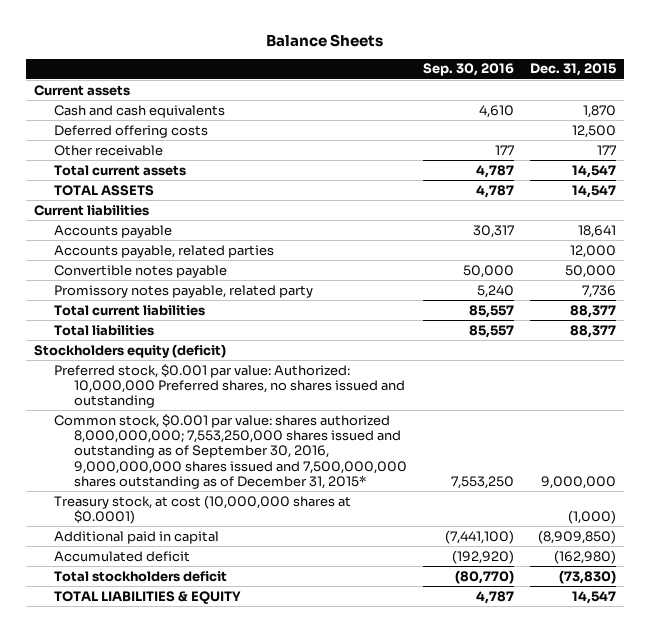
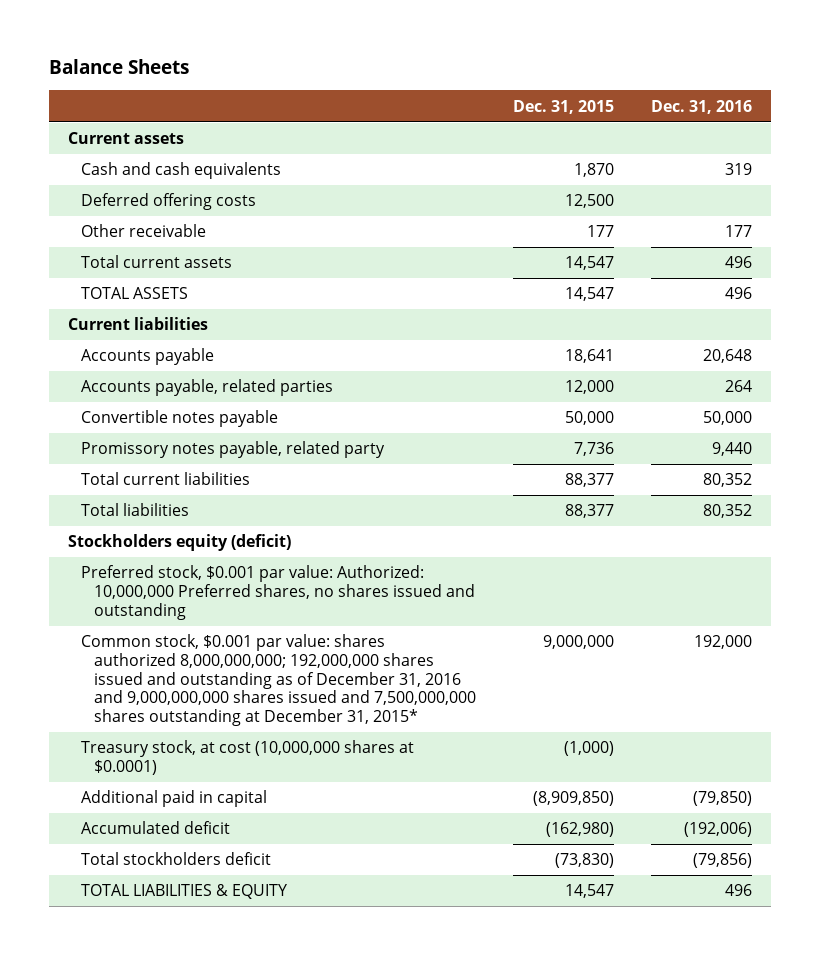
[423,63,515,77] Sep. 30, 2016 -> none
none -> [651,99,753,114] Dec. 31, 2016
[54,413,408,489] Common stock, $0.001 par value: shares authorized 8,000,000,000; 7,553,250,000 shares issued and outstanding as of September 30, 2016, 9,000,000,000 shares issued and 7,500,000,000 shares outstanding as of December 31, 2015* -> [80,634,477,727] Common stock, $0.001 par value: shares authorized 8,000,000,000; 192,000,000 shares issued and outstanding as of December 31, 2016 and 9,000,000,000 shares issued and 7,500,000,000 shares outstanding at December 31, 2015*

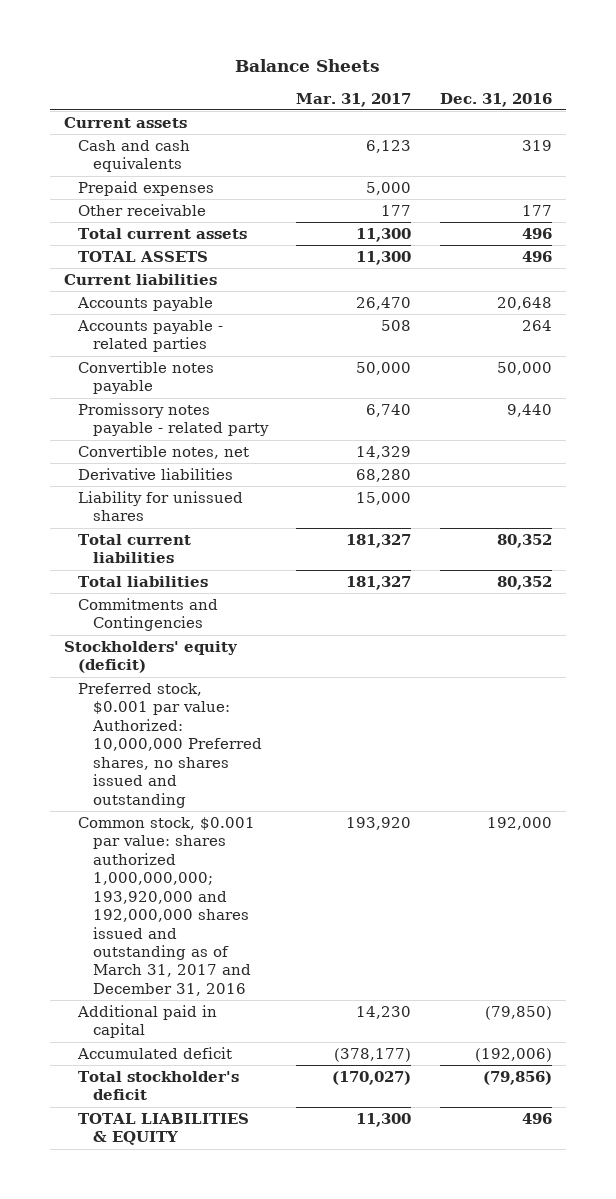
[513,99,615,114] Dec. 31, 2015 -> none
none -> [296,92,412,107] Mar. 31, 2017
[80,193,256,211] Deferred offering costs -> none
none -> [78,180,215,196] Prepaid expenses
[80,379,333,397] Accounts payable, related parties -> [77,319,224,353] Accounts payable - related parties
[80,441,385,459] Promissory notes payable, related party -> [78,402,269,437] Promissory notes payable - related party
none -> [78,444,250,459] Convertible notes, net
none -> [78,467,234,480] Derivative liabilities
none -> [78,490,244,522] Liability for unissued shares
none -> [78,597,219,632] Commitments and Contingencies
[67,534,291,552] Stockholders equity (deficit) -> [64,640,239,674] Stockholders' equity (deficit)
[80,740,414,776] Treasury stock, at cost (10,000,000 shares at $0.0001) -> none
[80,634,477,727] Common stock, $0.001 par value: shares authorized 8,000,000,000; 192,000,000 shares issued and outstanding as of December 31, 2016 and 9,000,000,000 shares issued and 7,500,000,000 shares outstanding at December 31, 2015* -> [78,816,256,996] Common stock, $0.001 par value: shares authorized 1,000,000,000; 193,920,000 and 192,000,000 shares issued and outstanding as of March 31, 2017 and December 31, 2016
[80,852,271,866] Total stockholders deficit -> [78,1070,240,1101] Total stockholder's deficit

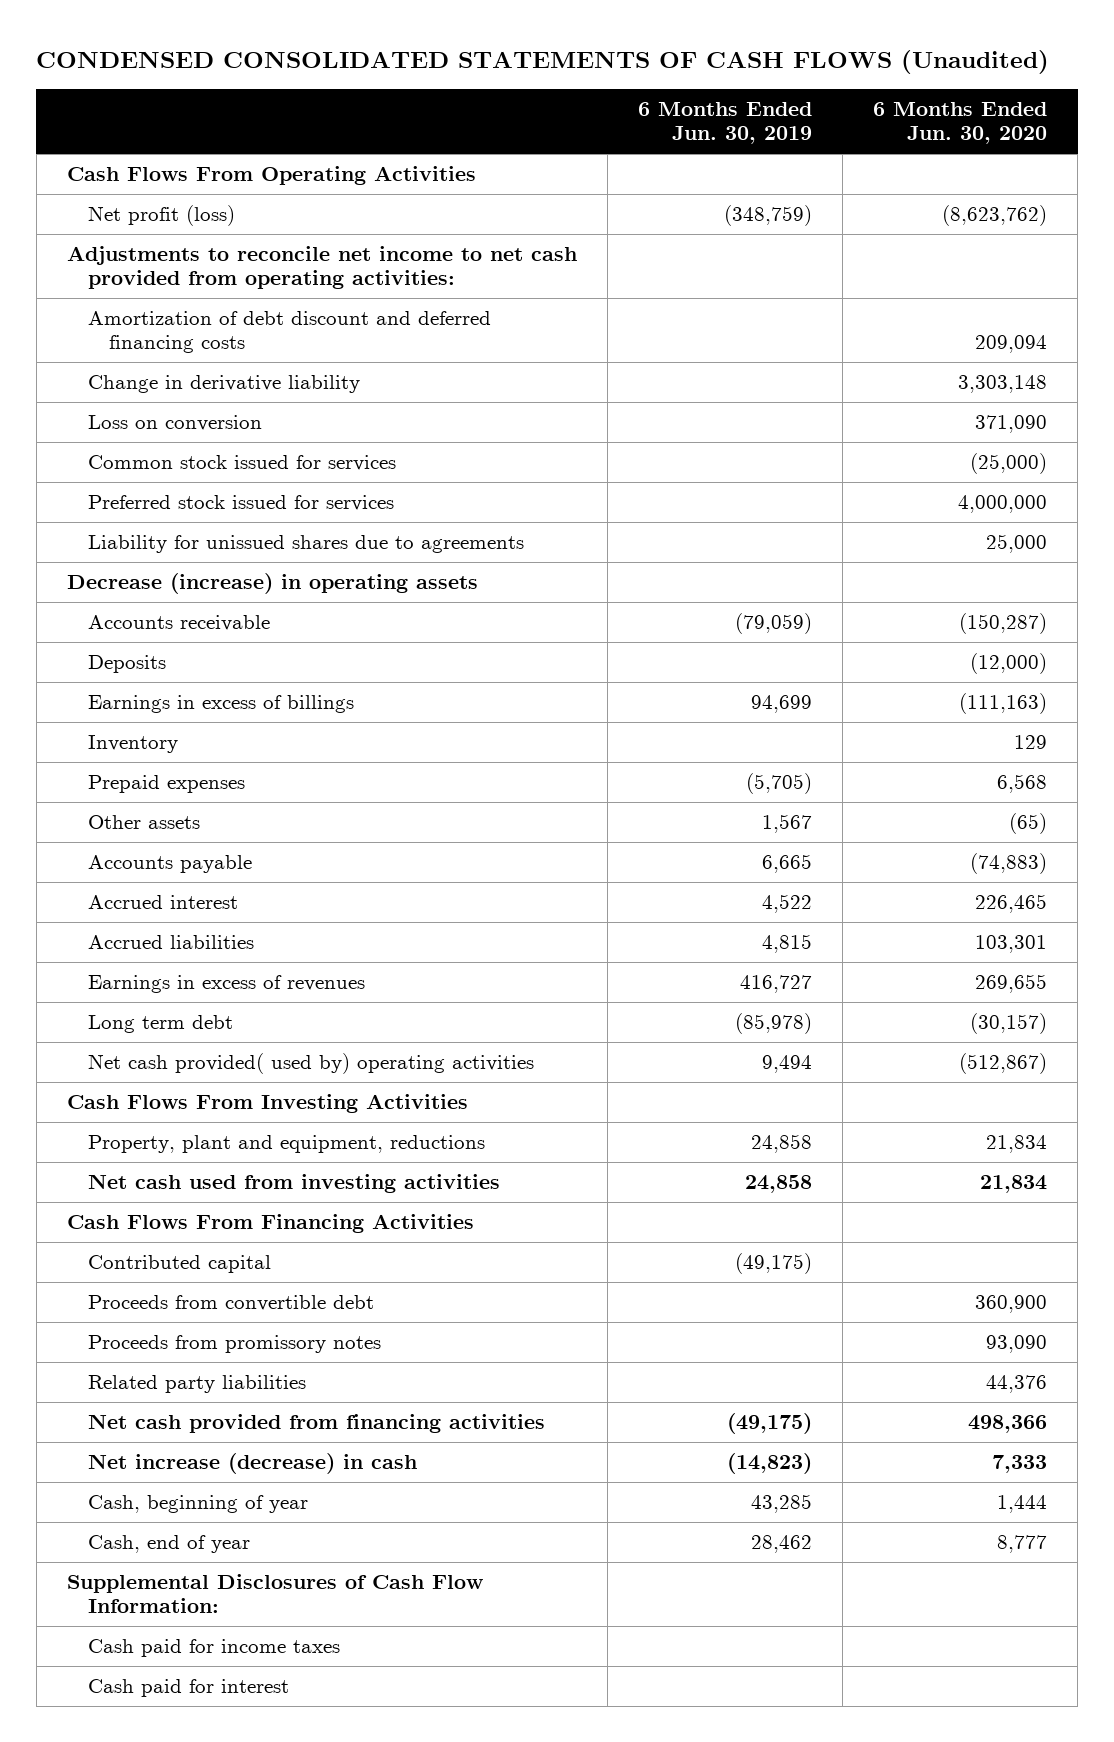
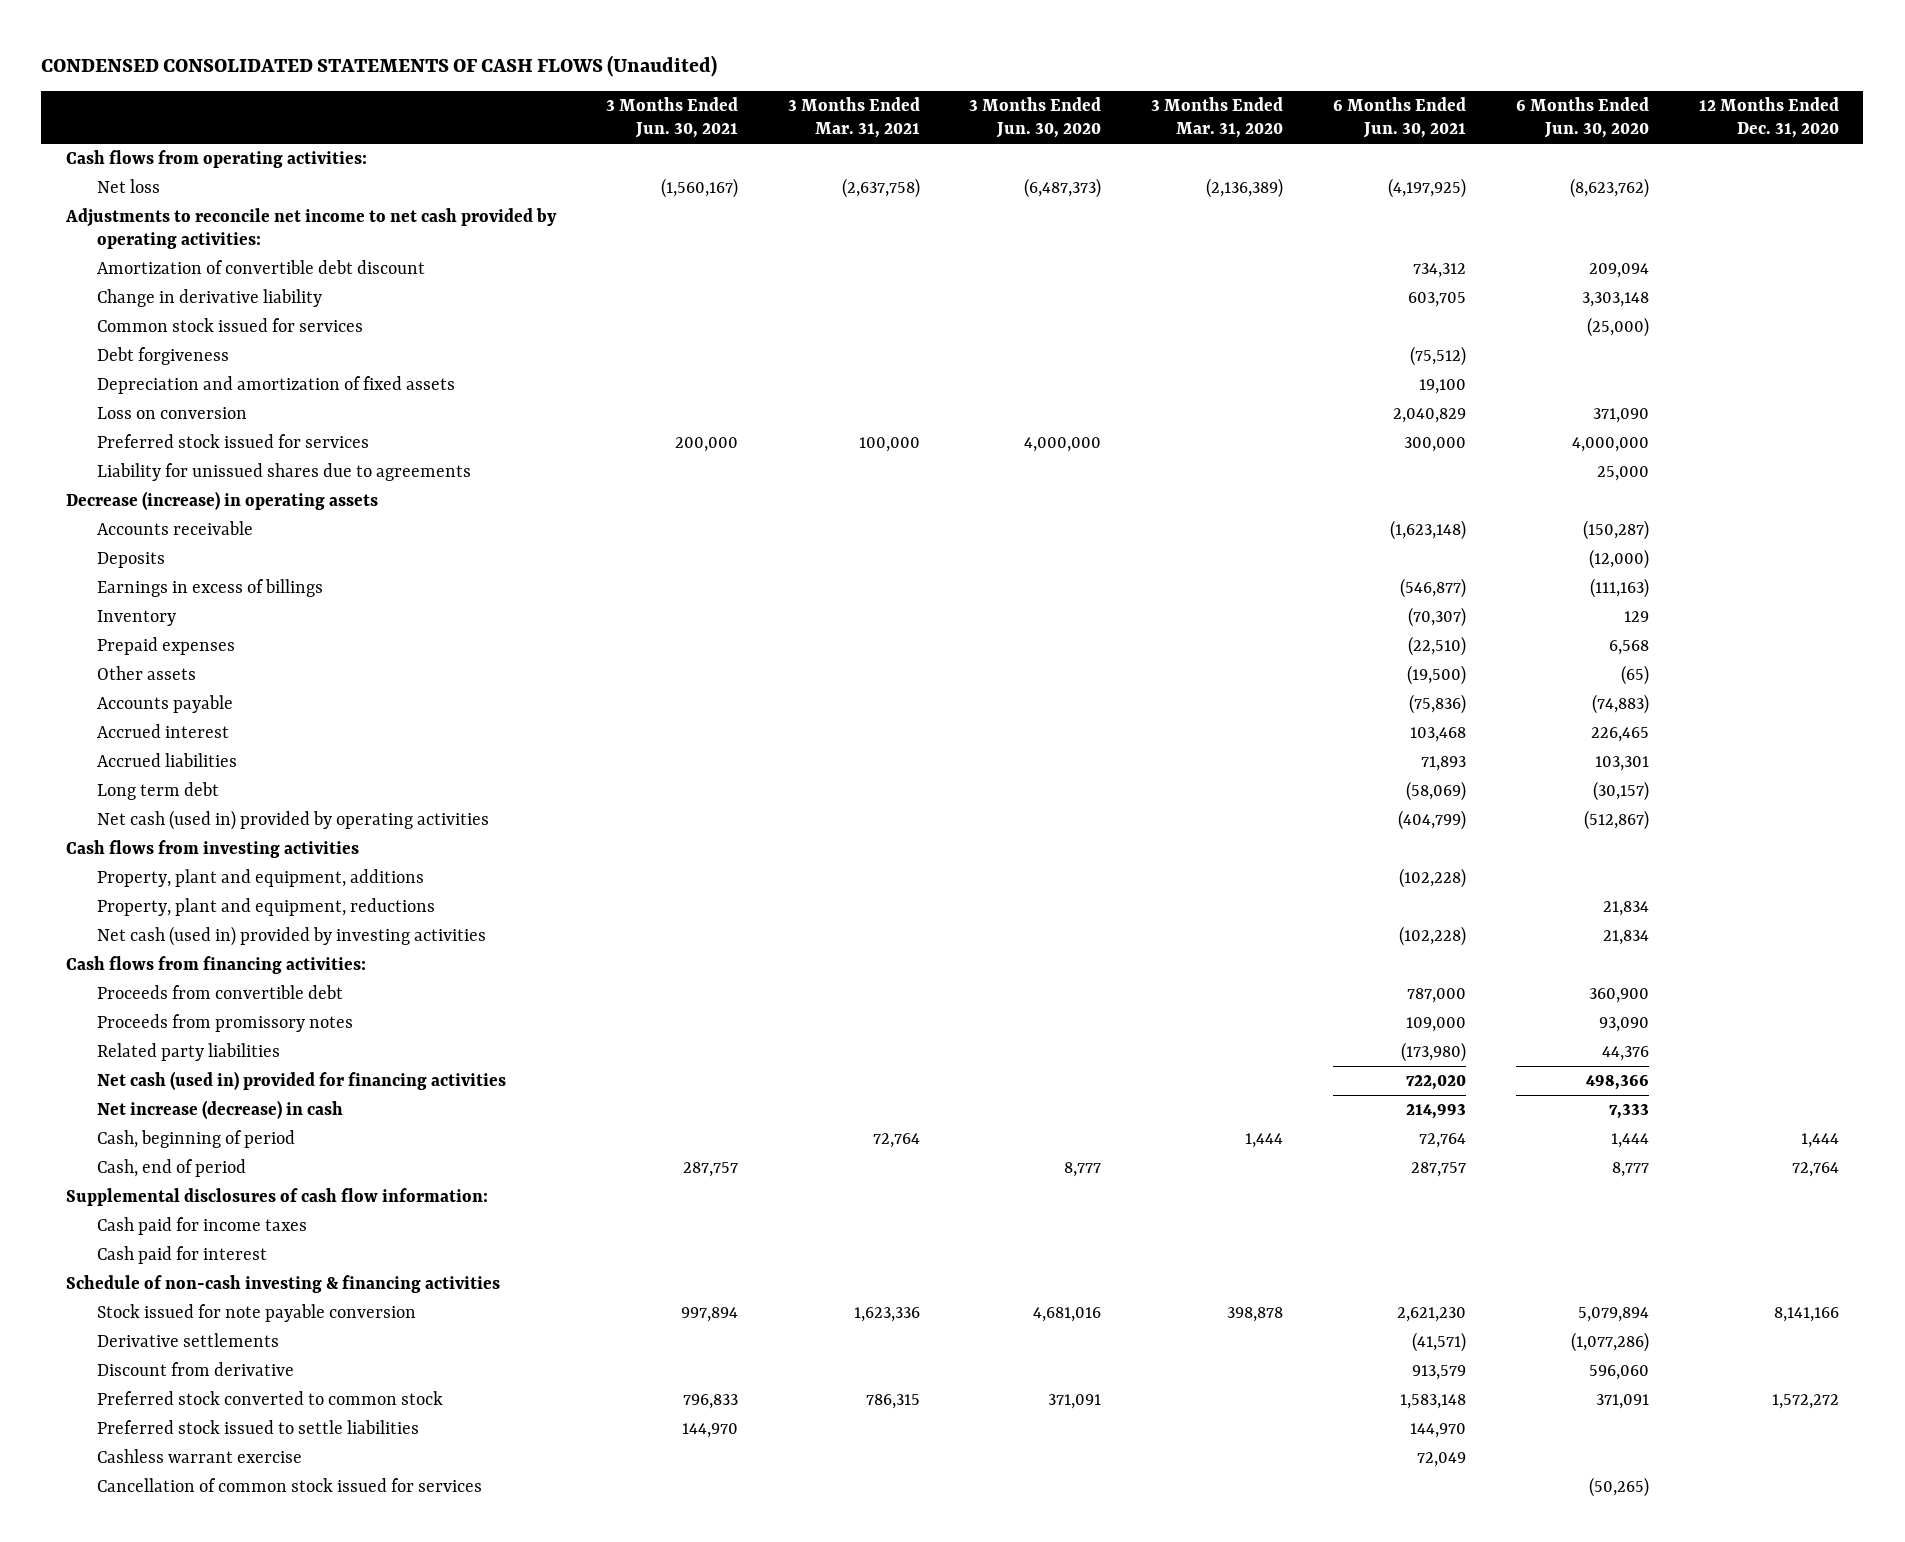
[638,102,813,145] 6 Months Ended Jun. 30, 2019 -> none
none -> [605,97,738,139] 3 Months Ended Jun. 30, 2021
none -> [787,97,920,139] 3 Months Ended Mar. 31, 2021
none -> [969,97,1102,139] 3 Months Ended Jun. 30, 2020
none -> [1151,97,1284,139] 3 Months Ended Mar. 31, 2020
none -> [1332,97,1466,139] 6 Months Ended Jun. 30, 2021
none -> [1698,97,1839,139] 12 Months Ended Dec. 31, 2020
[67,166,477,186] Cash Flows From Operating Activities -> [66,150,368,169] Cash flows from operating activities:
[88,205,236,227] Net profit (loss) -> [96,179,160,194] Net loss
[67,246,578,290] Adjustments to reconcile net income to net cash provided from operating activities: -> [65,208,558,250] Adjustments to reconcile net income to net cash provided by operating activities:
[88,311,492,354] Amortization of debt discount and deferred financing costs -> [96,260,425,275] Amortization of convertible debt discount
none -> [96,347,229,366] Debt forgiveness
none -> [96,376,455,395] Depreciation and amortization of fixed assets
[88,415,263,432] Loss on conversion -> [96,407,247,420] Loss on conversion
[88,975,366,994] Earnings in excess of revenues -> none
[88,1053,535,1075] Net cash provided( used by) operating activities -> [96,810,489,831] Net cash (used in) provided by operating activities
[67,1094,469,1114] Cash Flows From Investing Activities -> [66,840,360,859] Cash flows from investing activities
none -> [96,869,424,888] Property, plant and equipment, additions
[88,1255,272,1274] Contributed capital -> none
[88,1174,501,1194] Net cash used from investing activities -> [96,926,486,947] Net cash (used in) provided by investing activities
[67,1214,475,1234] Cash Flows From Financing Activities -> [66,956,367,975] Cash flows from financing activities:
[88,1414,546,1434] Net cash provided from financing activities -> [96,1071,506,1091] Net cash (used in) provided for financing activities
[88,1495,309,1514] Cash, beginning of year -> [96,1130,295,1149] Cash, beginning of period
[88,1535,251,1554] Cash, end of year -> [96,1159,246,1178] Cash, end of period
[67,1574,484,1614] Supplemental Disclosures of Cash Flow Information: -> [66,1188,489,1207] Supplemental disclosures of cash flow information:
none -> [66,1275,501,1294] Schedule of non-cash investing & financing activities
none -> [96,1304,416,1323] Stock issued for note payable conversion
none -> [96,1333,279,1348] Derivative settlements
none -> [96,1362,294,1377] Discount from derivative
none -> [96,1391,443,1406] Preferred stock converted to common stock
none -> [96,1420,419,1435] Preferred stock issued to settle liabilities
none -> [96,1449,302,1464] Cashless warrant exercise
none -> [96,1478,482,1493] Cancellation of common stock issued for services

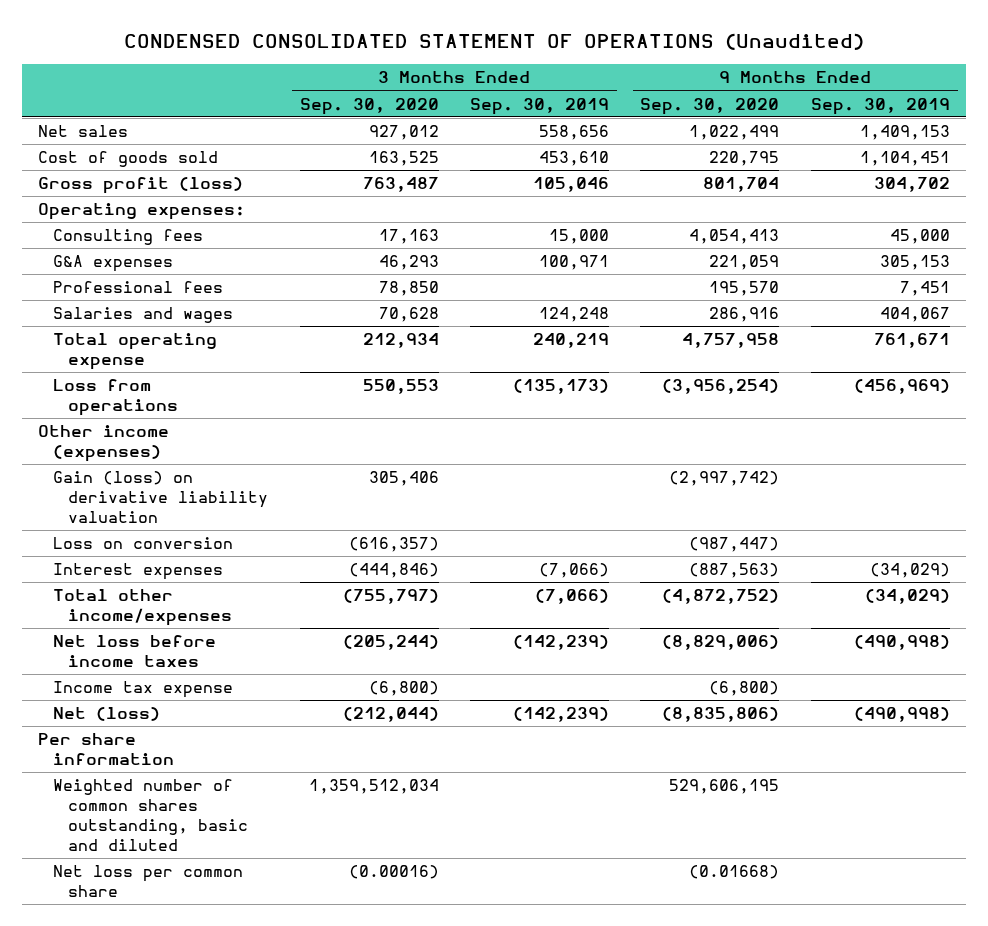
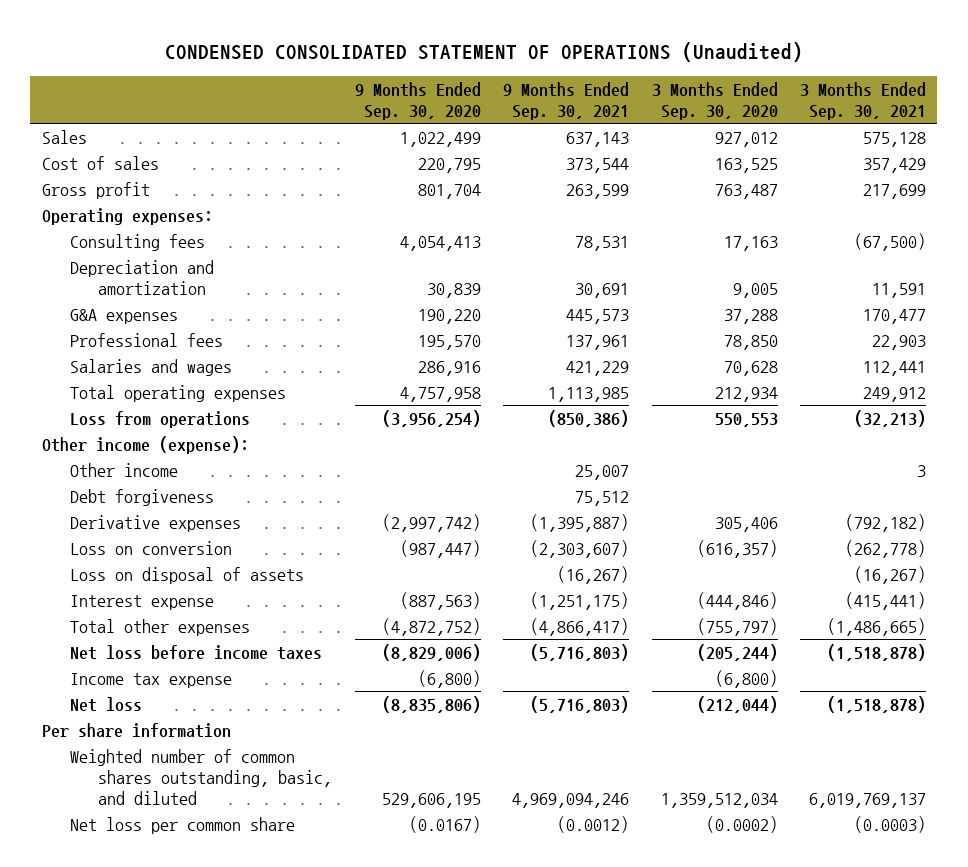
[470,97,610,115] Sep. 30, 2019 -> none
[810,97,950,115] Sep. 30, 2019 -> none
none -> [503,81,630,120] 9 Months Ended Sep. 30, 2021
none -> [800,81,927,120] 3 Months Ended Sep. 30, 2021
[38,125,129,138] Net sales -> [41,129,87,144] Sales
[38,151,219,168] Cost of goods sold -> [41,155,159,170] Cost of sales
[38,177,244,195] Gross profit (loss) -> [41,181,150,199] Gross profit
none -> [69,259,214,295] Depreciation and amortization
[378,255,439,271] 46,293 -> [723,308,778,324] 37,288
[709,255,780,271] 221,059 -> [417,308,481,324] 190,220
[53,333,218,371] Total operating expense -> [69,384,286,402] Total operating expenses
[38,425,170,463] Other income (expenses) -> [41,435,249,454] Other income (expense):
none -> [69,462,178,477] Other income
none -> [69,488,214,506] Debt forgiveness
[53,471,269,524] Gain (loss) on derivative liability valuation -> [69,514,241,532] Derivative expenses
none -> [69,566,304,584] Loss on disposal of assets
[53,563,224,581] Interest expenses -> [69,594,214,610] Interest expense
[53,589,233,627] Total other income/expenses -> [69,618,250,636] Total other expenses
[53,707,161,722] Net (loss) -> [69,696,142,712] Net loss
[53,779,249,852] Weighted number of common shares outstanding, basic and diluted -> [69,748,333,806] Weighted number of common shares outstanding, basic, and diluted
[348,865,439,880] (0.00016) -> [705,815,778,833] (0.0002)
[689,865,780,880] (0.01668) -> [408,815,481,833] (0.0167)

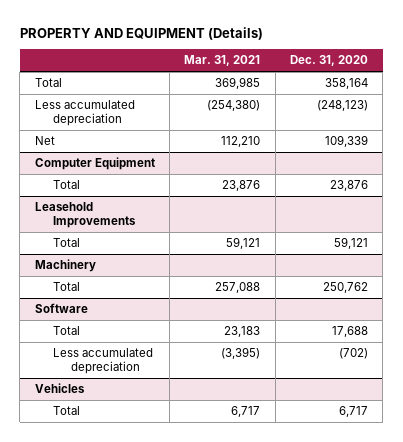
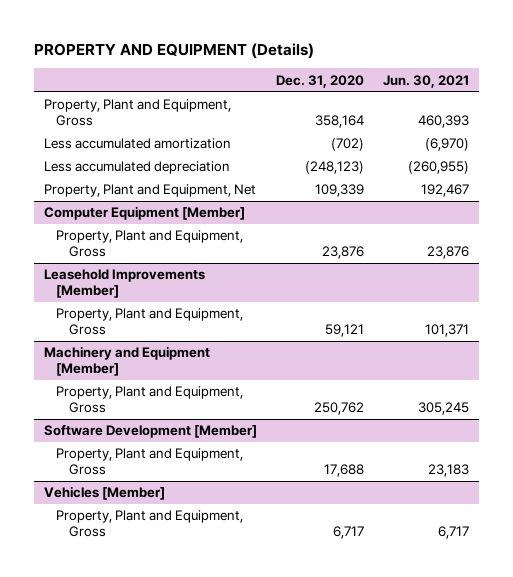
[184,55,261,67] Mar. 31, 2021 -> none
none -> [383,74,470,88] Jun. 30, 2021
[34,78,62,88] Total -> [43,99,231,126] Property, Plant and Equipment, Gross
none -> [43,138,231,150] Less accumulated amortization
[52,348,153,375] Less accumulated depreciation -> none
[34,136,55,146] Net -> [43,184,256,198] Property, Plant and Equipment, Net
[34,157,155,171] Computer Equipment -> [43,206,245,221] Computer Equipment [Member]
[52,180,80,190] Total -> [56,230,244,257] Property, Plant and Equipment, Gross
[34,202,136,229] Leasehold Improvements -> [43,269,205,298] Leasehold Improvements [Member]
[52,238,80,248] Total -> [56,308,244,335] Property, Plant and Equipment, Gross
[34,259,96,273] Machinery -> [43,346,210,376] Machinery and Equipment [Member]
[52,282,80,292] Total -> [56,386,244,413] Property, Plant and Equipment, Gross
[34,303,88,314] Software -> [43,425,257,439] Software Development [Member]
[52,326,80,336] Total -> [56,448,244,475] Property, Plant and Equipment, Gross
[34,383,85,394] Vehicles -> [43,486,165,501] Vehicles [Member]
[52,406,80,416] Total -> [56,510,244,537] Property, Plant and Equipment, Gross

